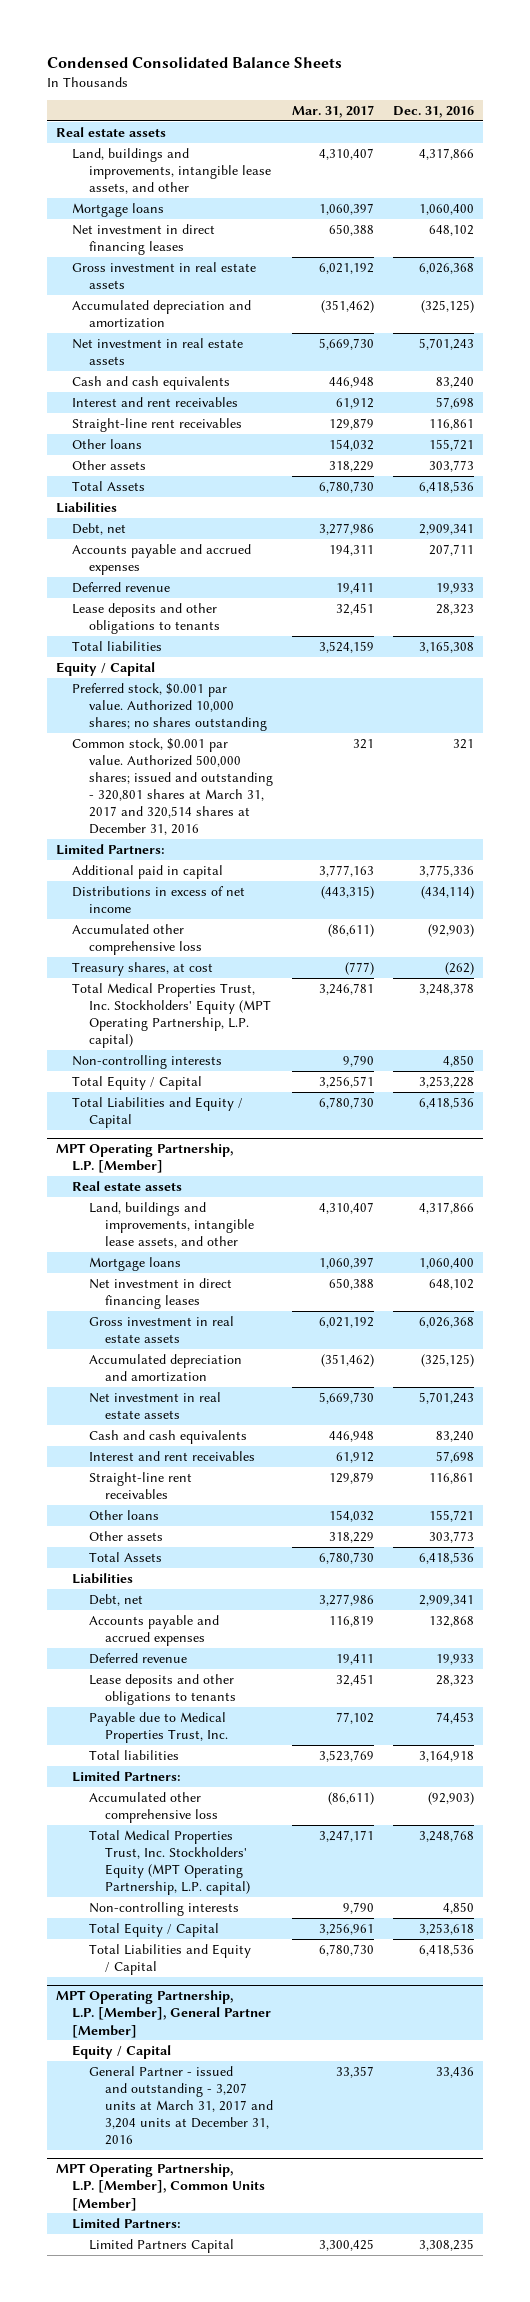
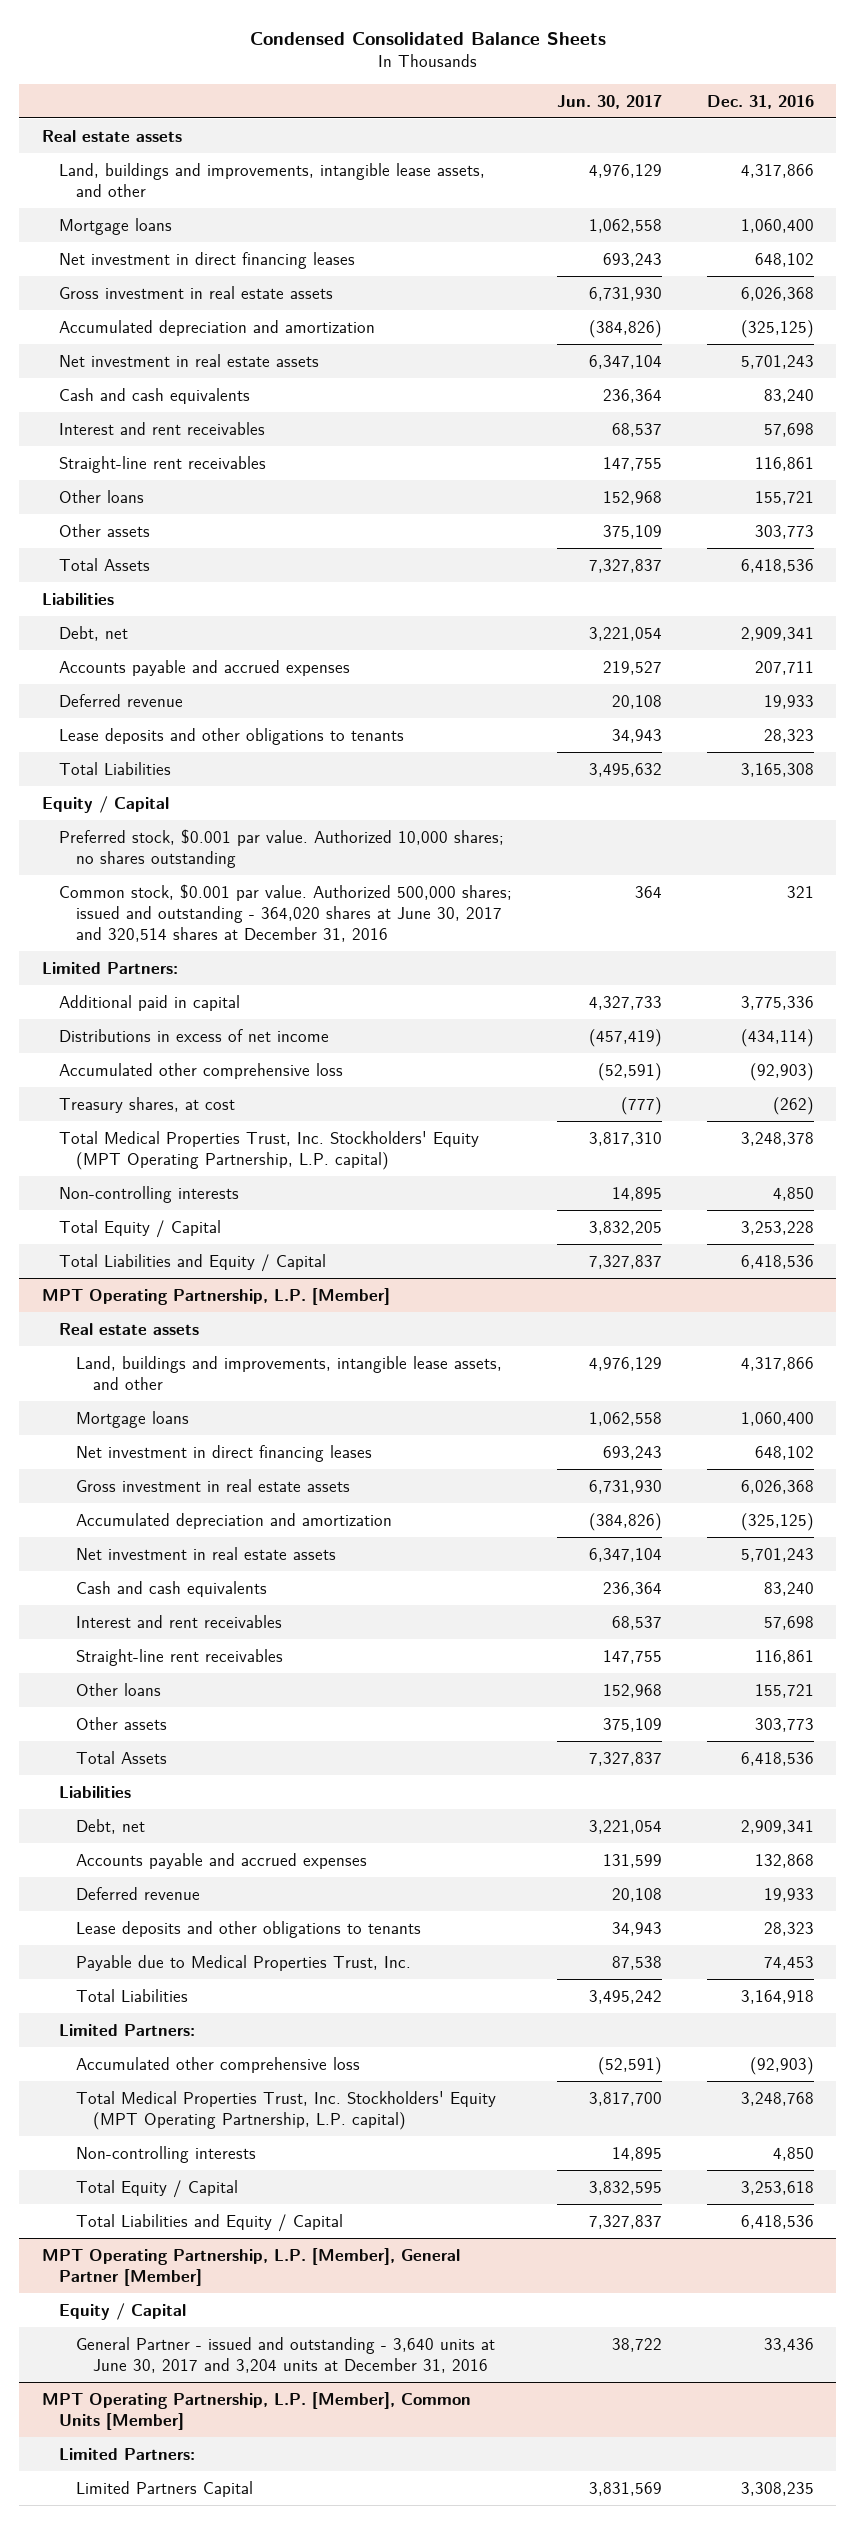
[292,105,375,119] Mar. 31, 2017 -> none
none -> [556,94,662,109] Jun. 30, 2017
[72,640,163,651] Total liabilities -> [58,761,171,775] Total Liabilities
[72,737,273,836] Common stock, $0.001 par value. Authorized 500,000 shares; issued and outstanding - 320,801 shares at March 31, 2017 and 320,514 shares at December 31, 2016 -> [58,883,512,942] Common stock, $0.001 par value. Authorized 500,000 shares; issued and outstanding - 364,020 shares at June 30, 2017 and 320,514 shares at December 31, 2016
[88,1749,179,1760] Total liabilities -> [76,1988,189,2002] Total Liabilities
[88,2065,274,2146] General Partner - issued and outstanding - 3,207 units at March 31, 2017 and 3,204 units at December 31, 2016 -> [76,2336,496,2373] General Partner - issued and outstanding - 3,640 units at June 30, 2017 and 3,204 units at December 31, 2016

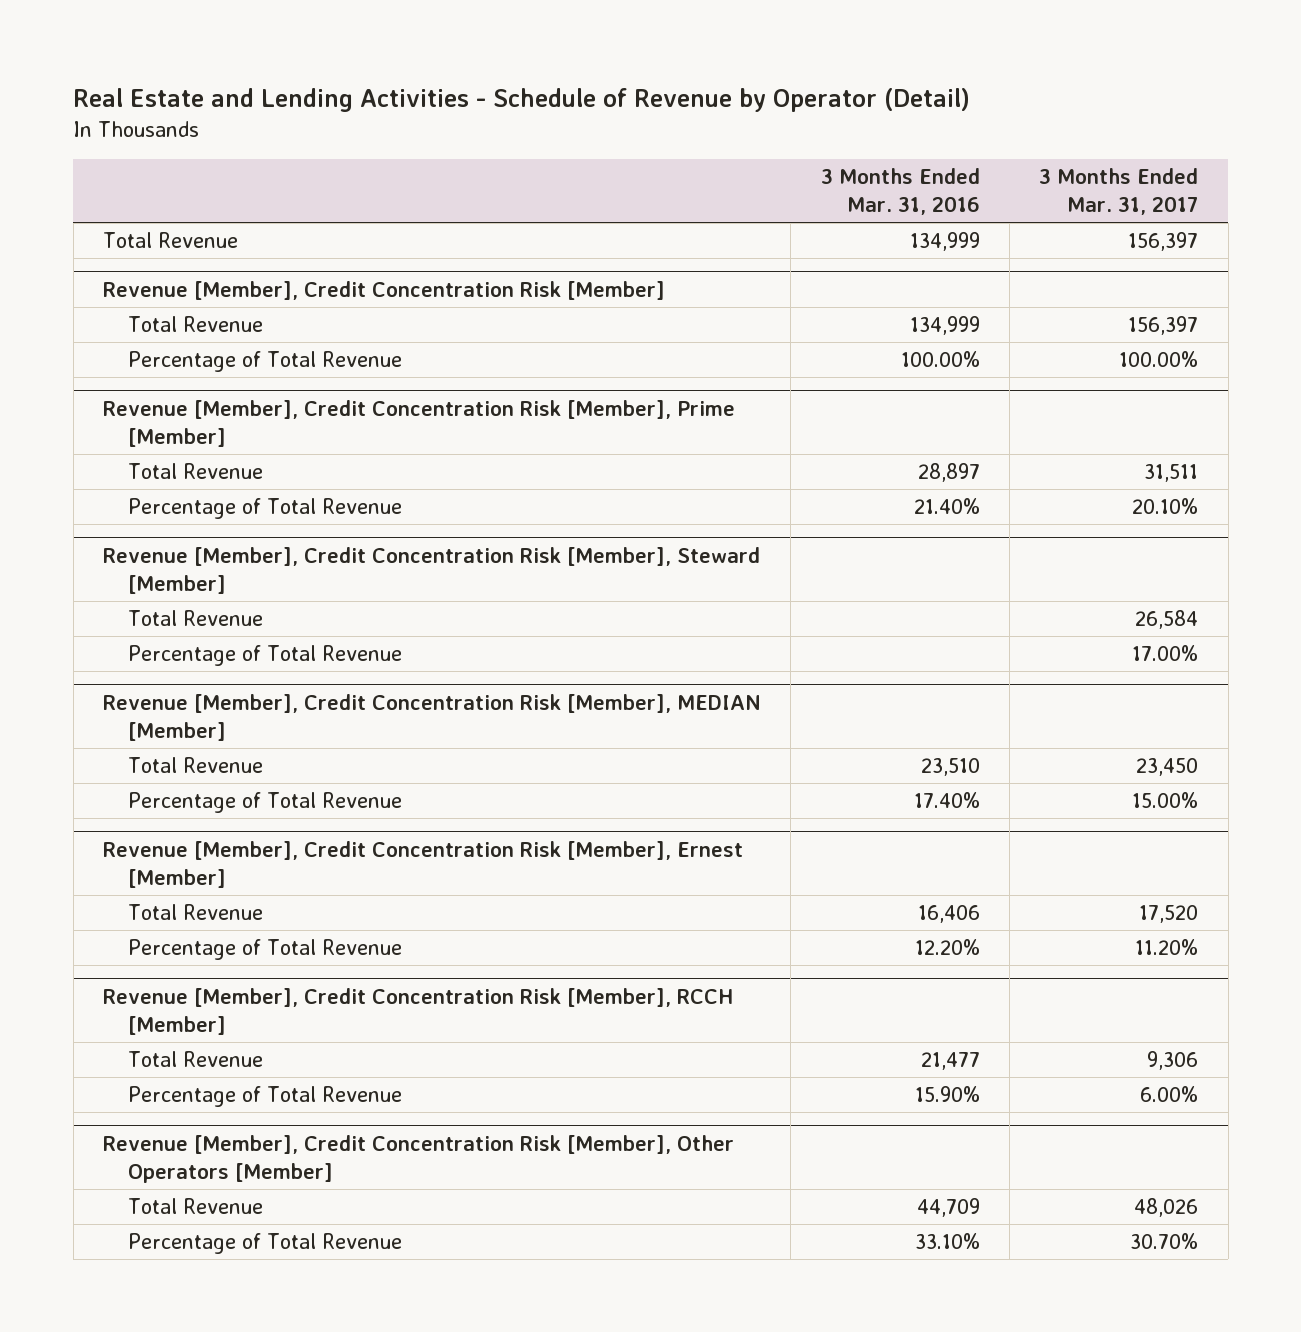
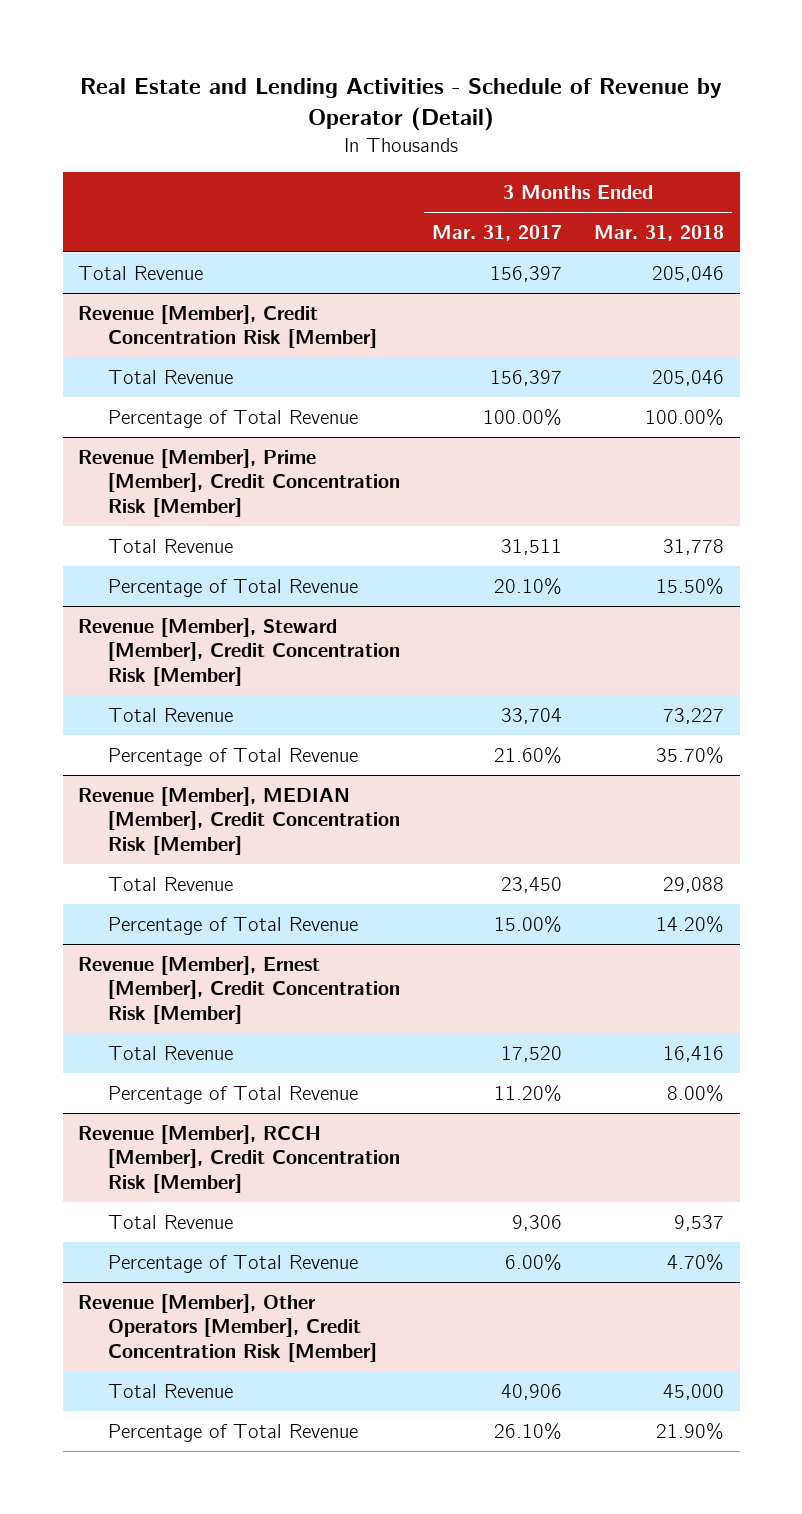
[820,168,980,216] 3 Months Ended Mar. 31, 2016 -> none
none -> [593,224,724,241] Mar. 31, 2018
[102,399,735,447] Revenue [Member], Credit Concentration Risk [Member], Prime [Member] -> [78,448,401,517] Revenue [Member], Prime [Member], Credit Concentration Risk [Member]
[102,546,760,594] Revenue [Member], Credit Concentration Risk [Member], Steward [Member] -> [78,617,401,686] Revenue [Member], Steward [Member], Credit Concentration Risk [Member]
[1135,610,1199,630] 26,584 -> [501,707,563,724] 33,704
[1132,645,1199,662] 17.00% -> [494,746,563,764] 21.60%
[102,693,761,741] Revenue [Member], Credit Concentration Risk [Member], MEDIAN [Member] -> [78,786,401,855] Revenue [Member], MEDIAN [Member], Credit Concentration Risk [Member]
[102,840,743,888] Revenue [Member], Credit Concentration Risk [Member], Ernest [Member] -> [78,955,401,1024] Revenue [Member], Ernest [Member], Credit Concentration Risk [Member]
[102,987,733,1035] Revenue [Member], Credit Concentration Risk [Member], RCCH [Member] -> [78,1124,401,1193] Revenue [Member], RCCH [Member], Credit Concentration Risk [Member]
[102,1134,734,1183] Revenue [Member], Credit Concentration Risk [Member], Other Operators [Member] -> [78,1293,378,1362] Revenue [Member], Other Operators [Member], Credit Concentration Risk [Member]
[1134,1198,1199,1218] 48,026 -> [501,1383,563,1400] 40,906
[1130,1233,1199,1250] 30.70% -> [494,1422,563,1440] 26.10%

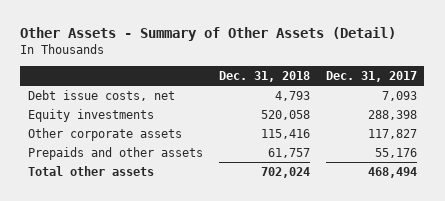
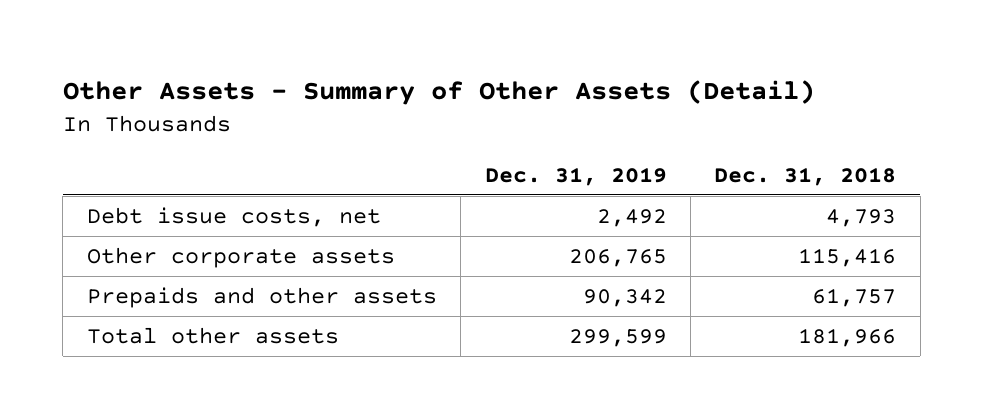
[325,70,417,82] Dec. 31, 2017 -> none
none -> [484,166,667,186] Dec. 31, 2019
[28,108,155,122] Equity investments -> none
[260,166,310,178] 702,024 -> [798,327,897,347] 181,966

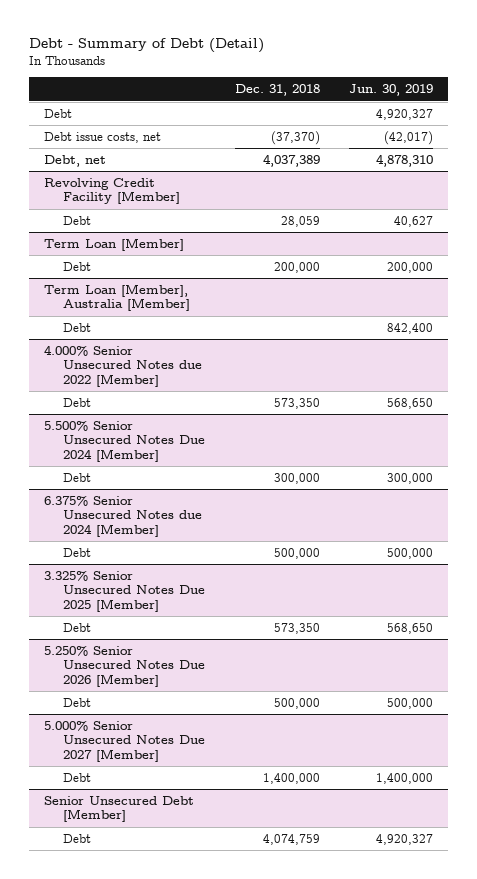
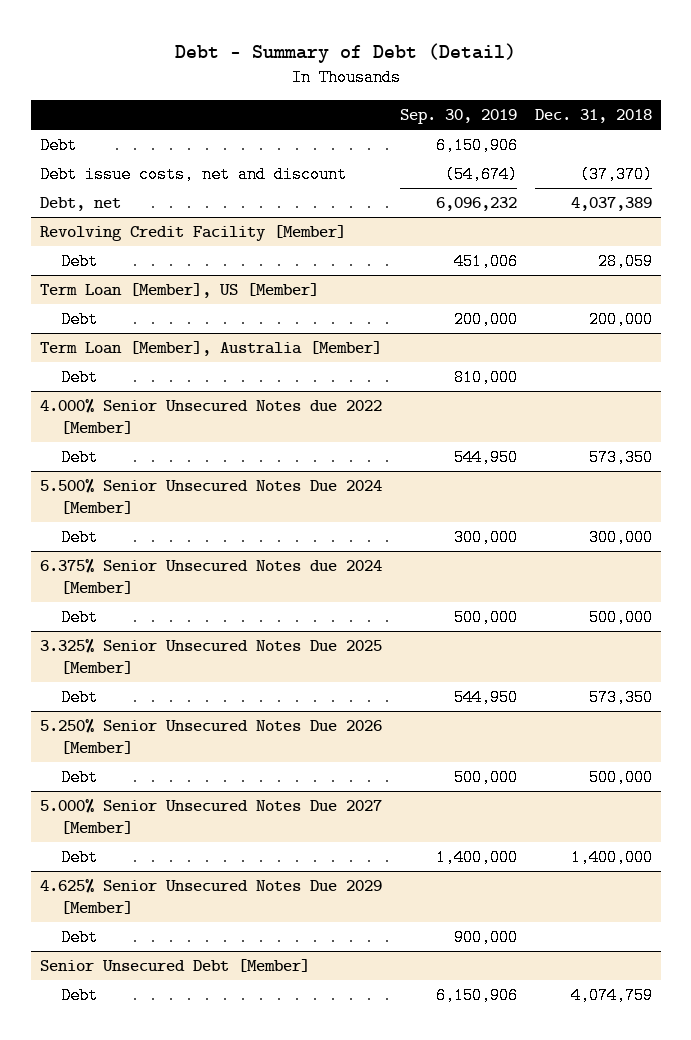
[349,84,434,97] Jun. 30, 2019 -> none
none -> [399,108,517,124] Sep. 30, 2019
[44,131,162,143] Debt issue costs, net -> [39,166,347,184] Debt issue costs, net and discount
[44,237,185,251] Term Loan [Member] -> [39,283,319,299] Term Loan [Member], US [Member]
none -> [39,879,382,914] 4.625% Senior Unsecured Notes Due 2029 [Member]
none -> [60,929,98,947] Debt

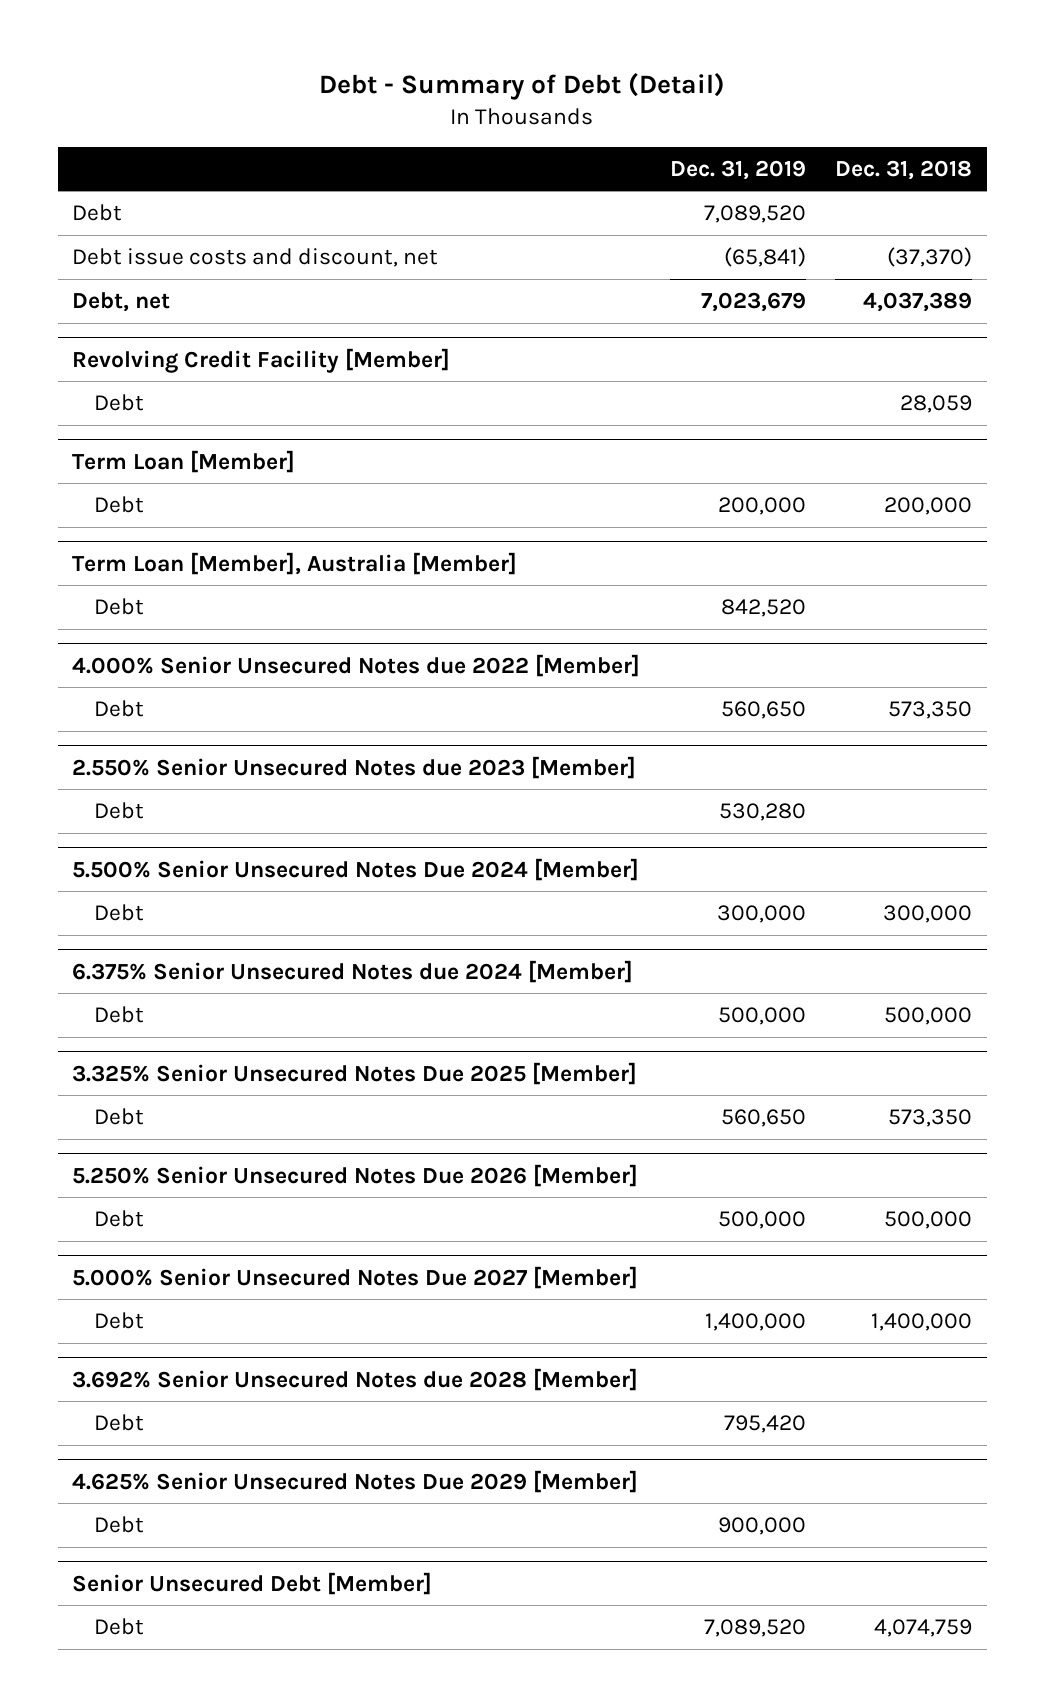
[399,108,517,124] Sep. 30, 2019 -> none
none -> [669,159,806,180] Dec. 31, 2019
[39,166,347,184] Debt issue costs, net and discount -> [72,248,439,268] Debt issue costs and discount, net
[39,283,319,299] Term Loan [Member], US [Member] -> [72,449,296,473] Term Loan [Member]
none -> [72,755,637,779] 2.550% Senior Unsecured Notes due 2023 [Member]
none -> [93,802,144,820] Debt
none -> [72,1367,639,1391] 3.692% Senior Unsecured Notes due 2028 [Member]
none -> [93,1414,144,1432] Debt

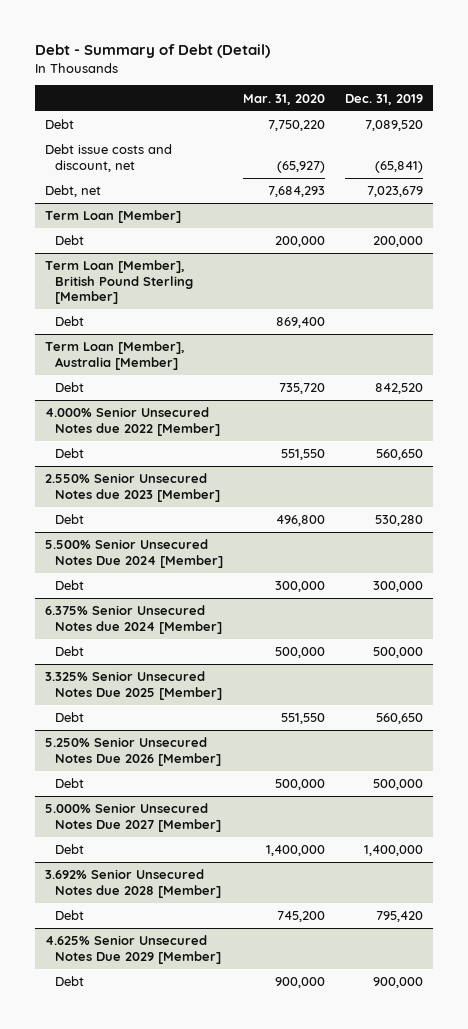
[835,159,973,180] Dec. 31, 2018 -> none
none -> [243,93,326,105] Mar. 31, 2020
[72,347,451,373] Revolving Credit Facility [Member] -> none
[93,394,144,412] Debt -> none
none -> [45,260,194,305] Term Loan [Member], British Pound Sterling [Member]
none -> [55,316,85,327] Debt
[72,1571,433,1595] Senior Unsecured Debt [Member] -> none
[93,1618,144,1636] Debt -> none

